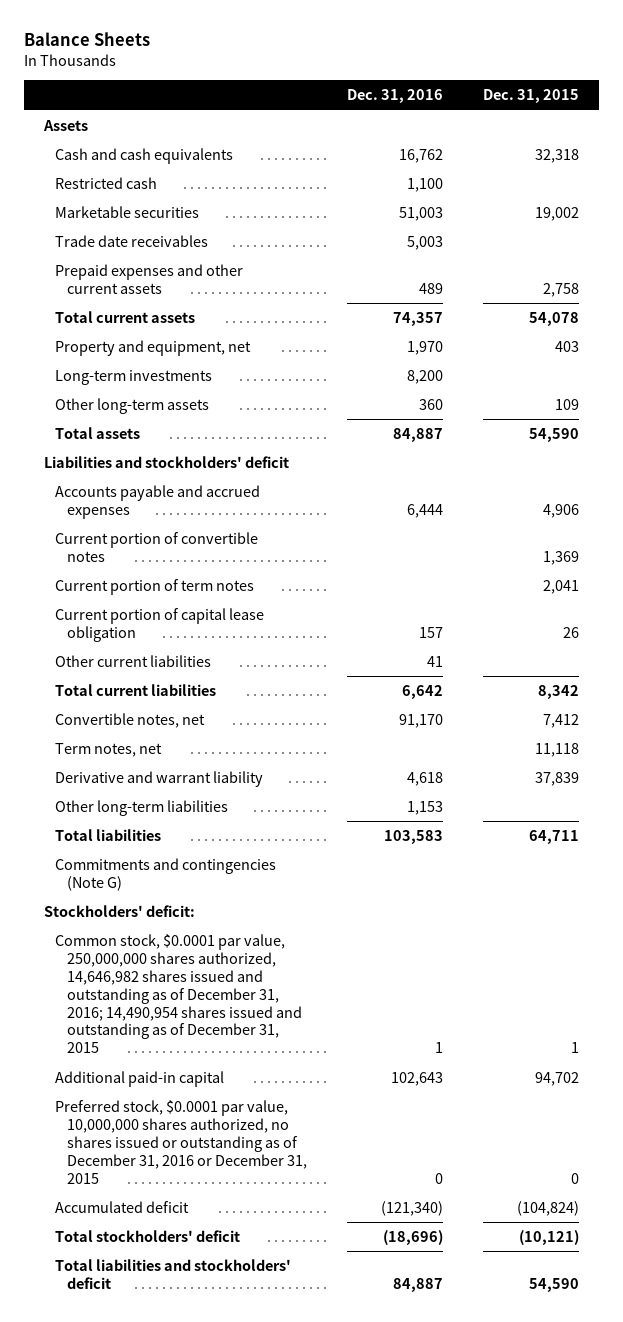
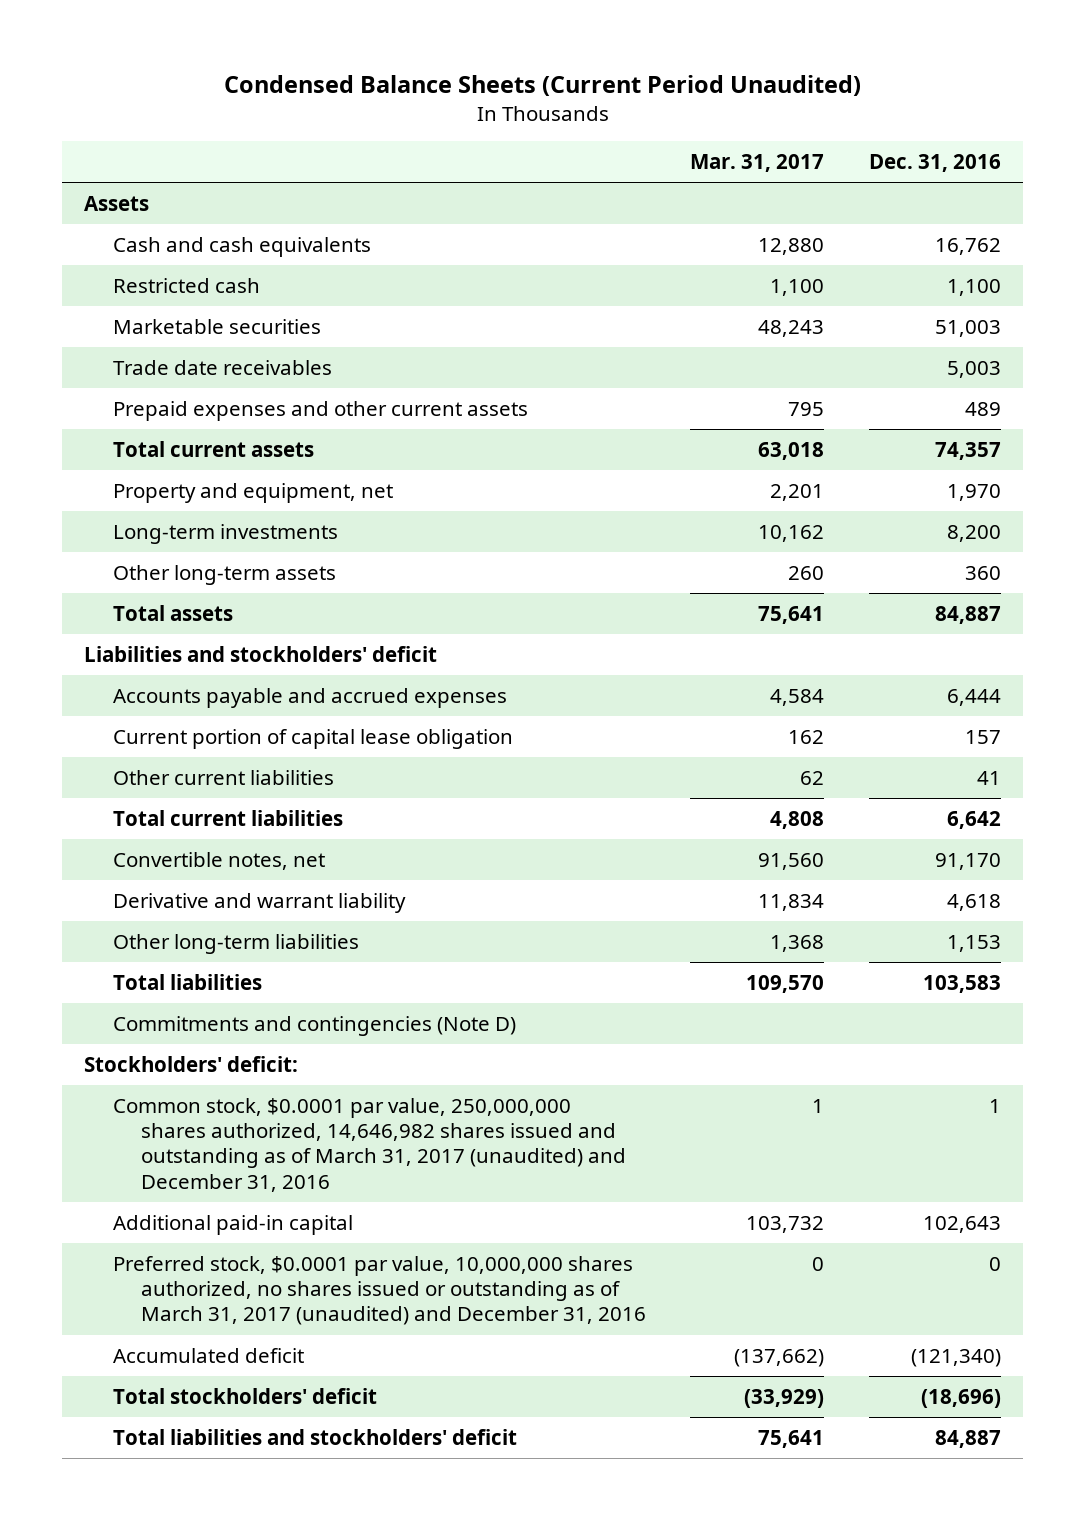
[23,32,150,47] Balance Sheets -> [223,75,861,97] Condensed Balance Sheets (Current Period Unaudited)
[483,89,580,104] Dec. 31, 2015 -> none
none -> [690,153,825,172] Mar. 31, 2017
[55,532,259,562] Current portion of convertible notes -> none
[55,579,255,596] Current portion of term notes -> none
[55,743,163,758] Term notes, net -> none
[55,858,277,891] Commitments and contingencies (Note G) -> [112,1016,516,1037] Commitments and contingencies (Note D)
[55,934,303,1054] Common stock, $0.0001 par value, 250,000,000 shares authorized, 14,646,982 shares issued and outstanding as of December 31, 2016; 14,490,954 shares issued and outstanding as of December 31, 2015 -> [112,1098,626,1192] Common stock, $0.0001 par value, 250,000,000 shares authorized, 14,646,982 shares issued and outstanding as of March 31, 2017 (unaudited) and December 31, 2016
[55,1100,308,1184] Preferred stock, $0.0001 par value, 10,000,000 shares authorized, no shares issued or outstanding as of December 31, 2016 or December 31, 2015 -> [112,1256,646,1326] Preferred stock, $0.0001 par value, 10,000,000 shares authorized, no shares issued or outstanding as of March 31, 2017 (unaudited) and December 31, 2016

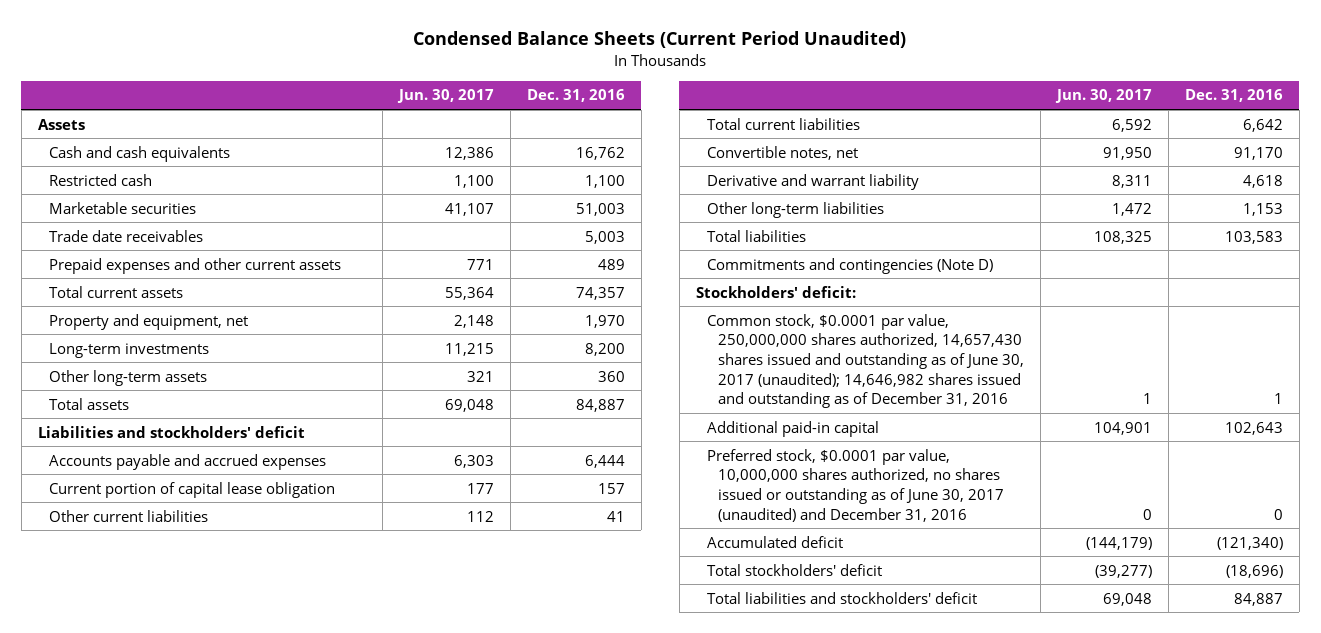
[690,153,825,172] Mar. 31, 2017 -> none
none -> [396,89,494,104] Jun. 30, 2017
[112,1098,626,1192] Common stock, $0.0001 par value, 250,000,000 shares authorized, 14,646,982 shares issued and outstanding as of March 31, 2017 (unaudited) and December 31, 2016 -> [706,313,1025,409] Common stock, $0.0001 par value, 250,000,000 shares authorized, 14,657,430 shares issued and outstanding as of June 30, 2017 (unaudited); 14,646,982 shares issued and outstanding as of December 31, 2016
[112,1256,646,1326] Preferred stock, $0.0001 par value, 10,000,000 shares authorized, no shares issued or outstanding as of March 31, 2017 (unaudited) and December 31, 2016 -> [706,448,1005,522] Preferred stock, $0.0001 par value, 10,000,000 shares authorized, no shares issued or outstanding as of June 30, 2017 (unaudited) and December 31, 2016

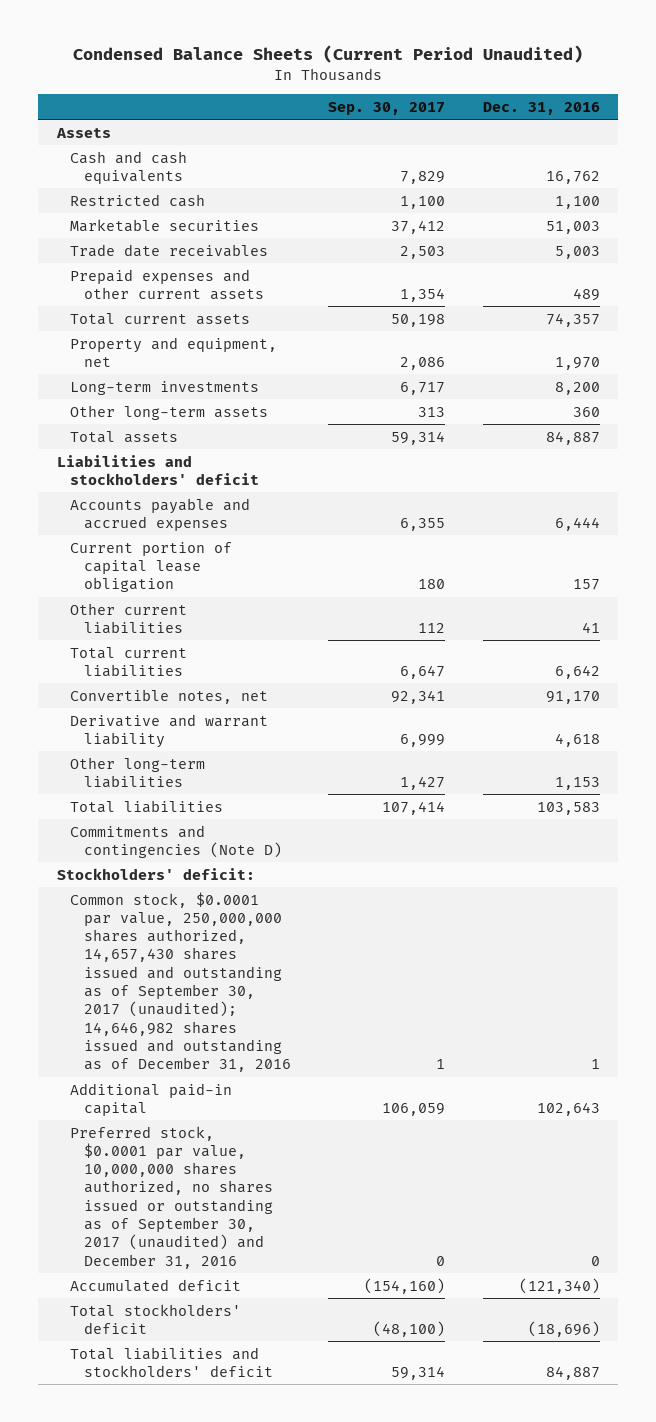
[396,89,494,104] Jun. 30, 2017 -> none
none -> [328,101,446,115] Sep. 30, 2017
[706,313,1025,409] Common stock, $0.0001 par value, 250,000,000 shares authorized, 14,657,430 shares issued and outstanding as of June 30, 2017 (unaudited); 14,646,982 shares issued and outstanding as of December 31, 2016 -> [70,891,291,1073] Common stock, $0.0001 par value, 250,000,000 shares authorized, 14,657,430 shares issued and outstanding as of September 30, 2017 (unaudited); 14,646,982 shares issued and outstanding as of December 31, 2016
[706,448,1005,522] Preferred stock, $0.0001 par value, 10,000,000 shares authorized, no shares issued or outstanding as of June 30, 2017 (unaudited) and December 31, 2016 -> [70,1125,273,1269] Preferred stock, $0.0001 par value, 10,000,000 shares authorized, no shares issued or outstanding as of September 30, 2017 (unaudited) and December 31, 2016

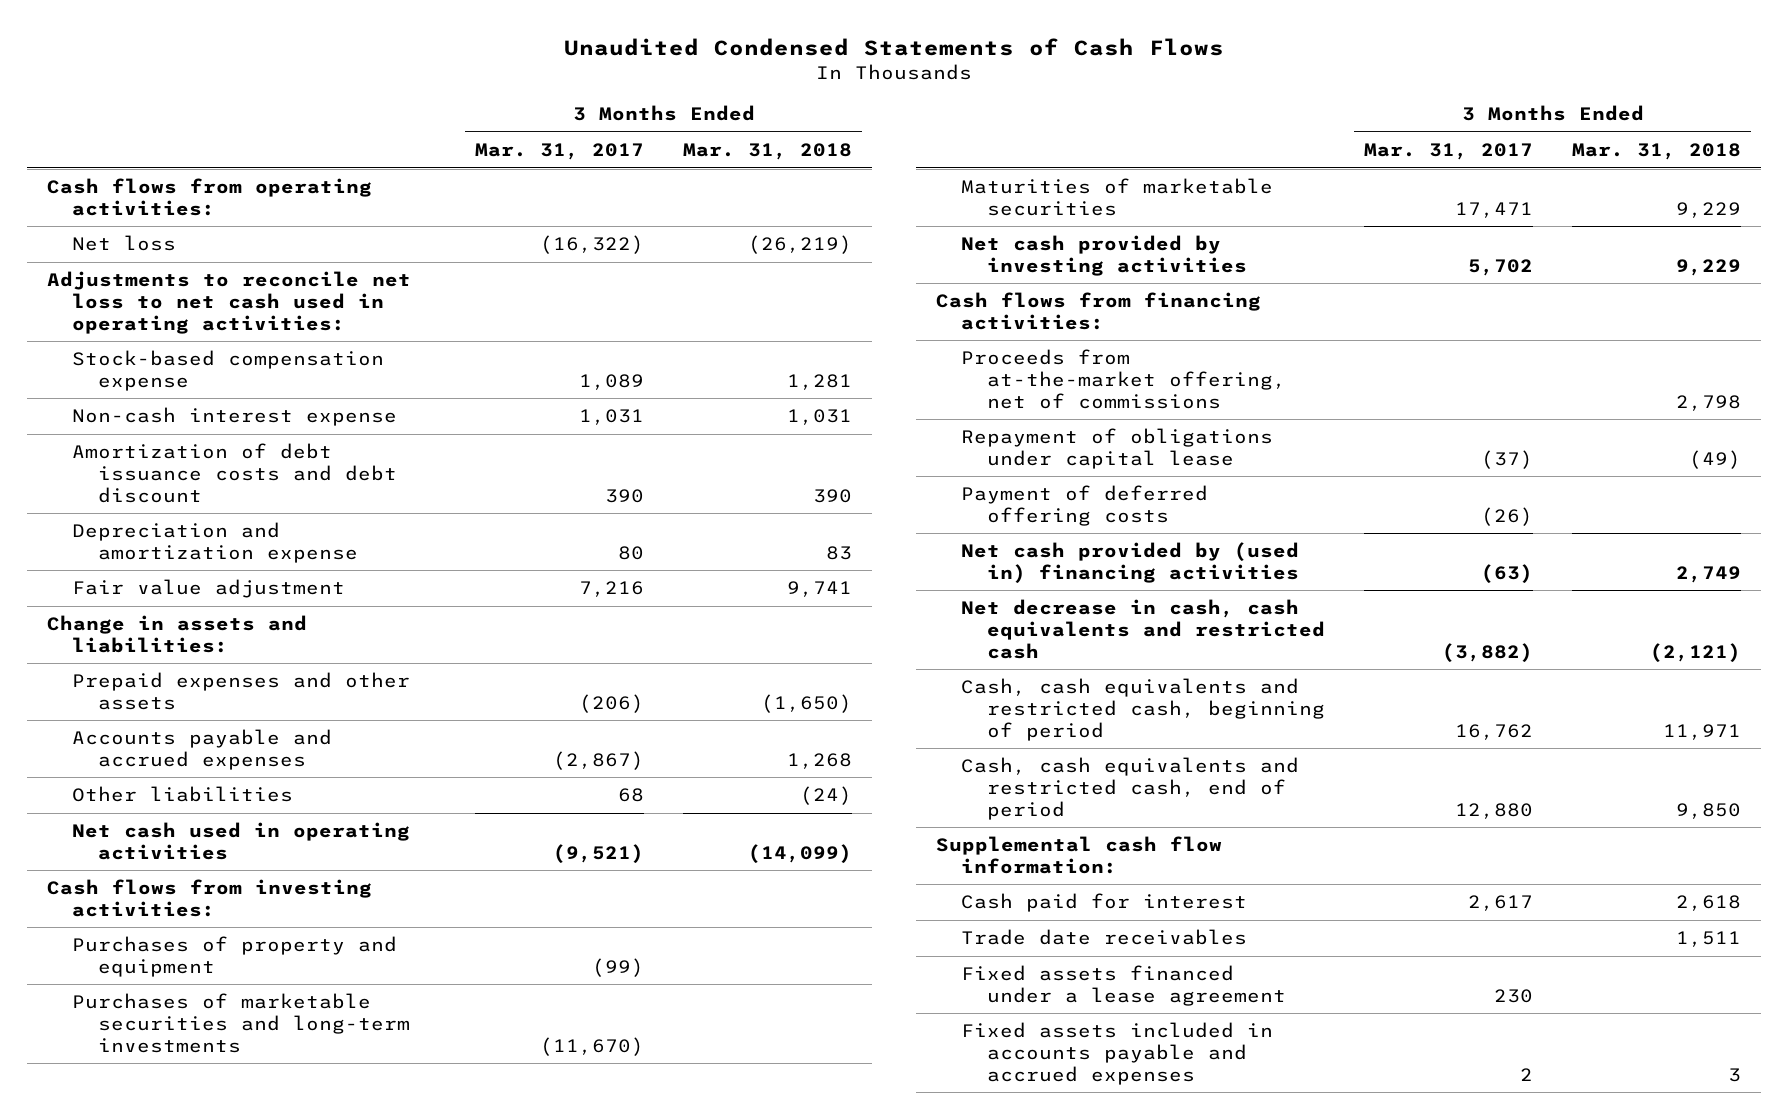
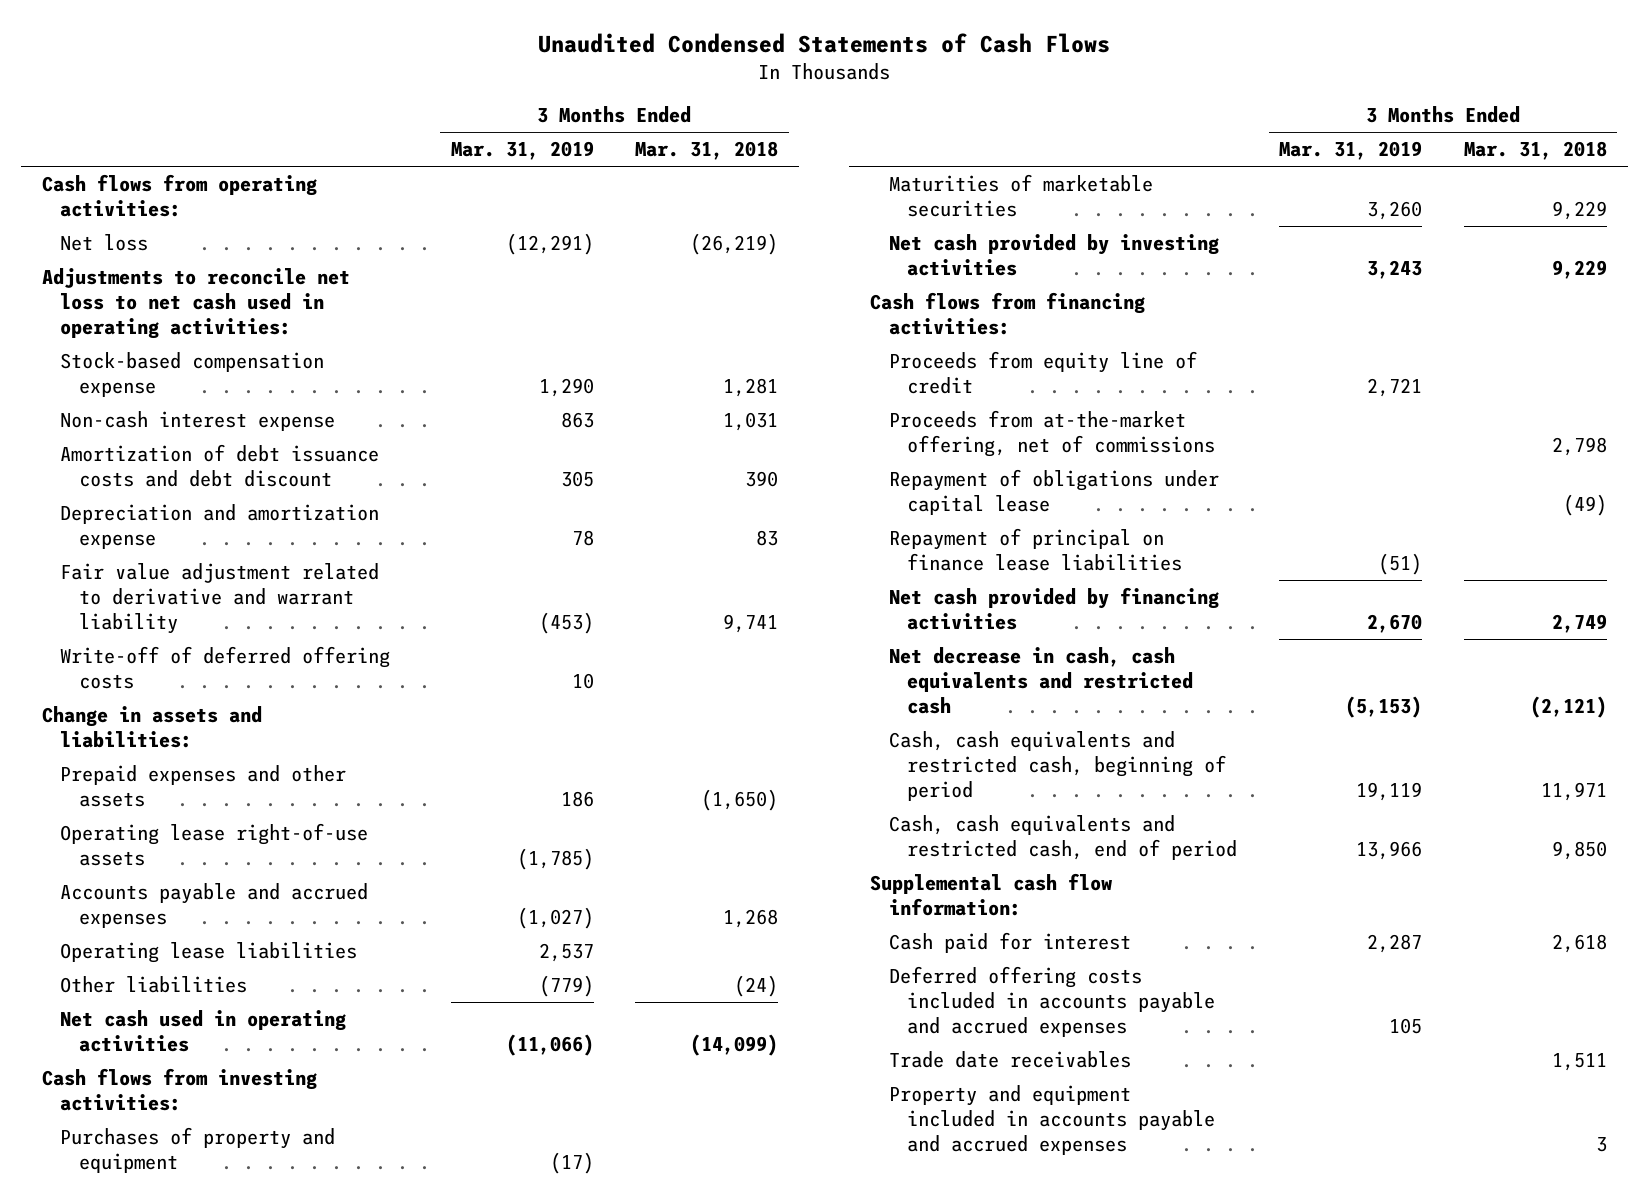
[475,142,645,160] Mar. 31, 2017 -> none
none -> [450,141,594,161] Mar. 31, 2019
[72,579,346,599] Fair value adjustment -> [60,562,380,635] Fair value adjustment related to derivative and warrant liability
none -> [60,645,391,690] Write-off of deferred offering costs
none -> [60,822,369,867] Operating lease right-of-use assets
none -> [60,941,358,963] Operating lease liabilities
[72,993,411,1053] Purchases of marketable securities and long-term investments -> none
none -> [888,350,1197,395] Proceeds from equity line of credit
[961,485,1209,526] Payment of deferred offering costs -> none
none -> [888,527,1183,572] Repayment of principal on finance lease liabilities
[961,542,1300,583] Net cash provided by (used in) financing activities -> [888,586,1219,631] Net cash provided by financing activities
none -> [888,965,1216,1038] Deferred offering costs included in accounts payable and accrued expenses
[961,965,1287,1006] Fixed assets financed under a lease agreement -> none
[961,1022,1274,1085] Fixed assets included in accounts payable and accrued expenses -> [888,1084,1216,1156] Property and equipment included in accounts payable and accrued expenses

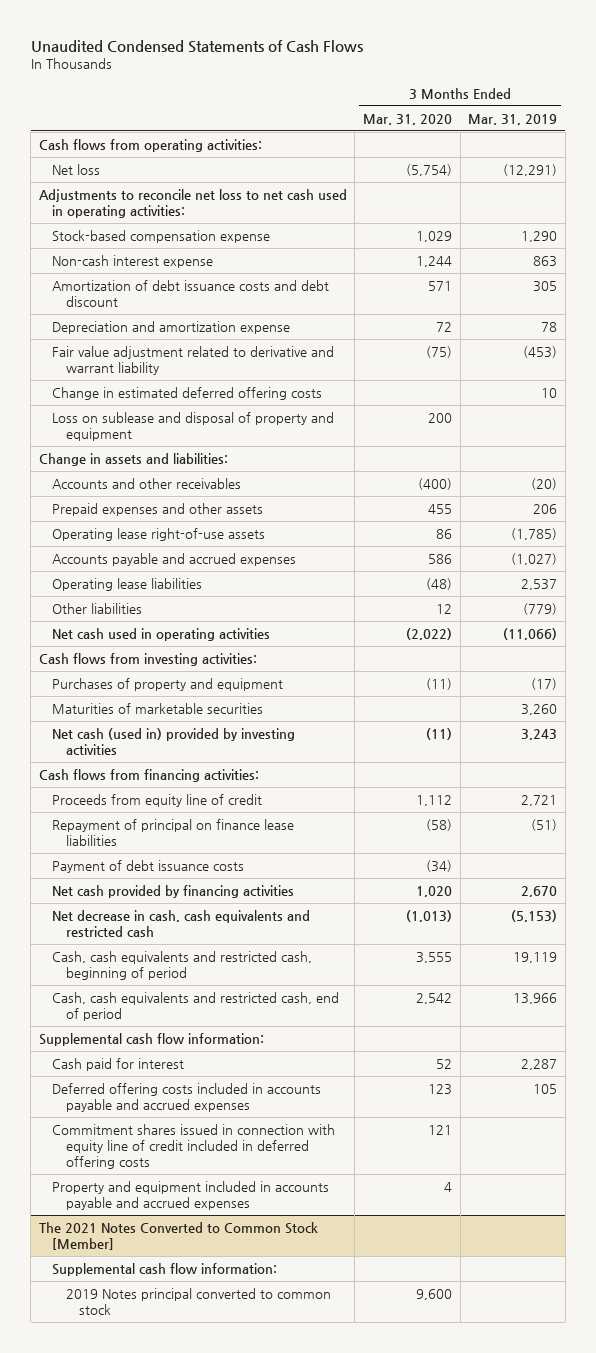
[635,141,779,161] Mar. 31, 2018 -> none
none -> [363,113,453,125] Mar. 31, 2020
[60,645,391,690] Write-off of deferred offering costs -> [52,387,323,401] Change in estimated deferred offering costs
none -> [52,412,335,441] Loss on sublease and disposal of property and equipment
none -> [52,478,242,490] Accounts and other receivables
[560,791,594,808] 186 -> [533,504,558,515] 206
[888,233,1219,277] Net cash provided by investing activities -> [52,728,296,755] Net cash (used in) provided by investing activities
[888,409,1216,458] Proceeds from at-the-market offering, net of commissions -> none
[888,468,1219,516] Repayment of obligations under capital lease -> none
none -> [52,860,245,874] Payment of debt issuance costs
[888,1050,1131,1068] Trade date receivables -> none
none -> [52,1124,336,1169] Commitment shares issued in connection with equity line of credit included in deferred offering costs
none -> [38,1222,318,1250] The 2021 Notes Converted to Common Stock [Member]
none -> [52,1263,278,1277] Supplemental cash flow information:
none -> [65,1288,331,1315] 2019 Notes principal converted to common stock

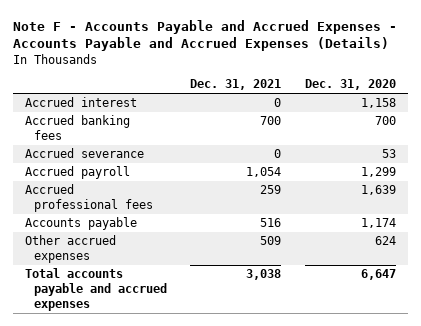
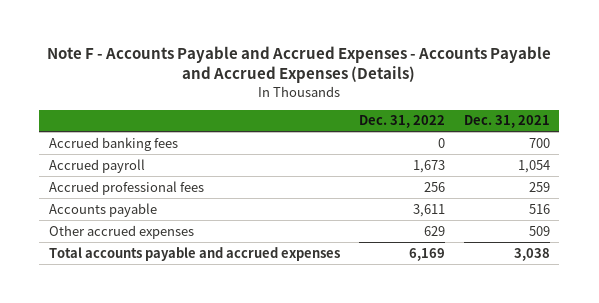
[305,79,397,91] Dec. 31, 2020 -> none
none -> [358,115,445,129] Dec. 31, 2022
[25,97,138,108] Accrued interest -> none
[25,148,145,159] Accrued severance -> none

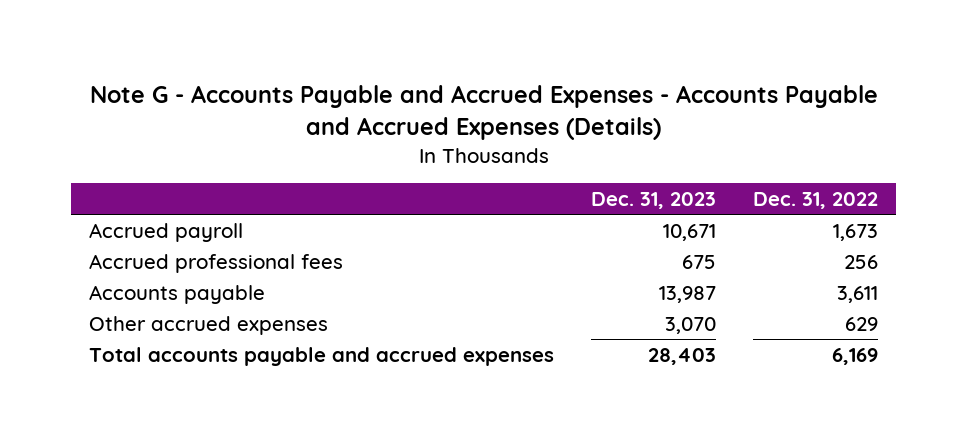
[47,46,552,84] Note F - Accounts Payable and Accrued Expenses - Accounts Payable and Accrued Expenses (Details) -> [89,84,878,140] Note G - Accounts Payable and Accrued Expenses - Accounts Payable and Accrued Expenses (Details)
[463,115,550,129] Dec. 31, 2021 -> none
none -> [591,192,717,210] Dec. 31, 2023
[48,136,178,151] Accrued banking fees -> none

